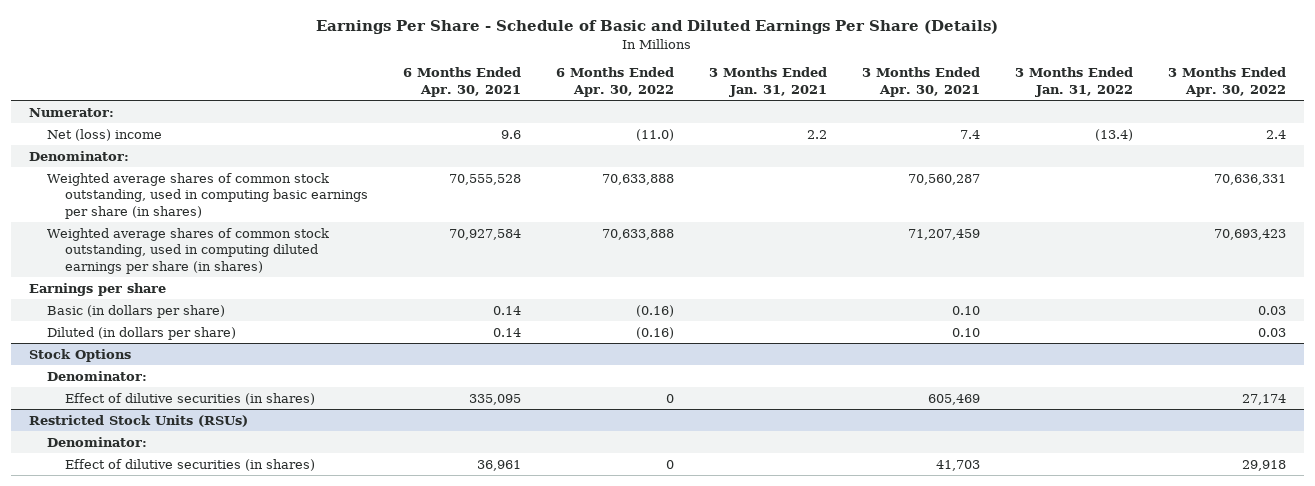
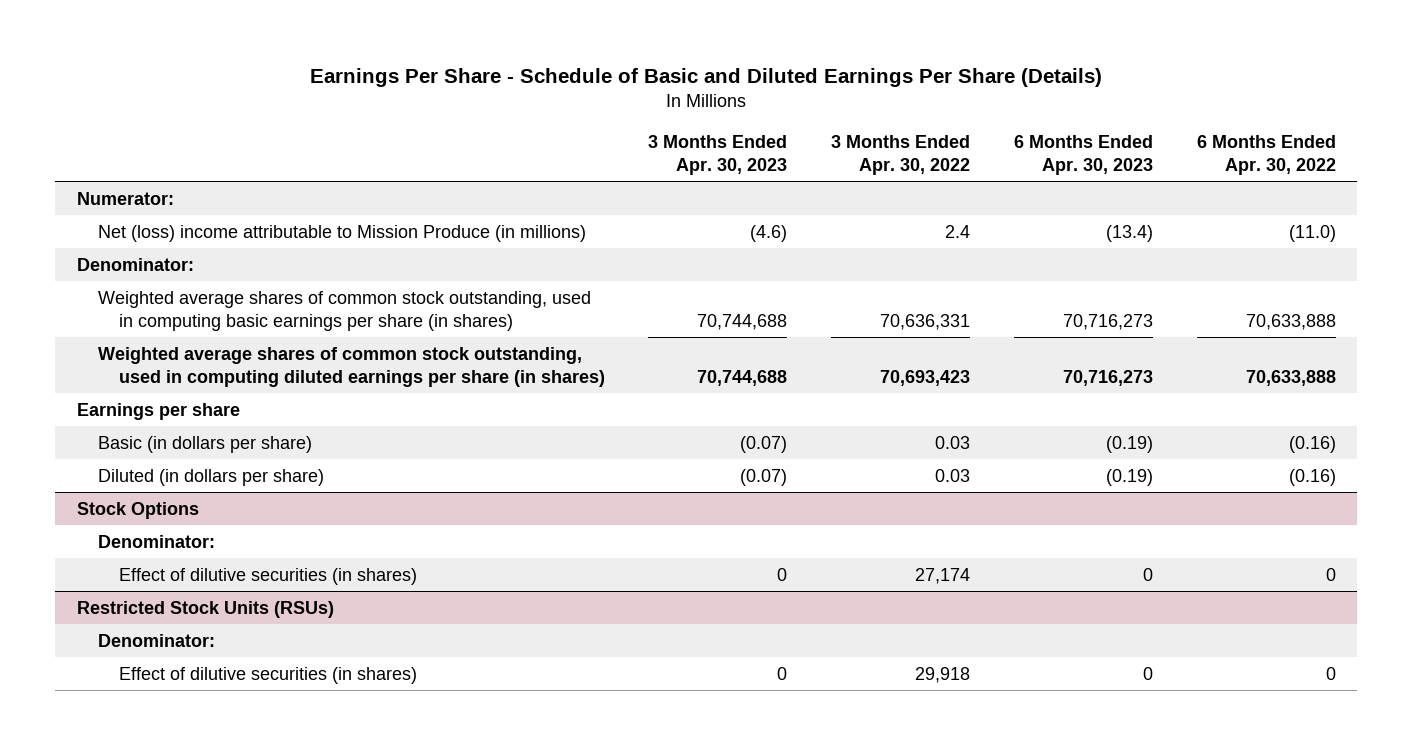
[403,67,522,97] 6 Months Ended Apr. 30, 2021 -> none
[709,67,828,97] 3 Months Ended Jan. 31, 2021 -> none
[862,67,981,97] 3 Months Ended Apr. 30, 2021 -> none
[1015,67,1134,97] 3 Months Ended Jan. 31, 2022 -> none
none -> [648,134,788,175] 3 Months Ended Apr. 30, 2023
none -> [1013,134,1153,175] 6 Months Ended Apr. 30, 2023
[46,128,162,141] Net (loss) income -> [97,224,586,242] Net (loss) income attributable to Mission Produce (in millions)

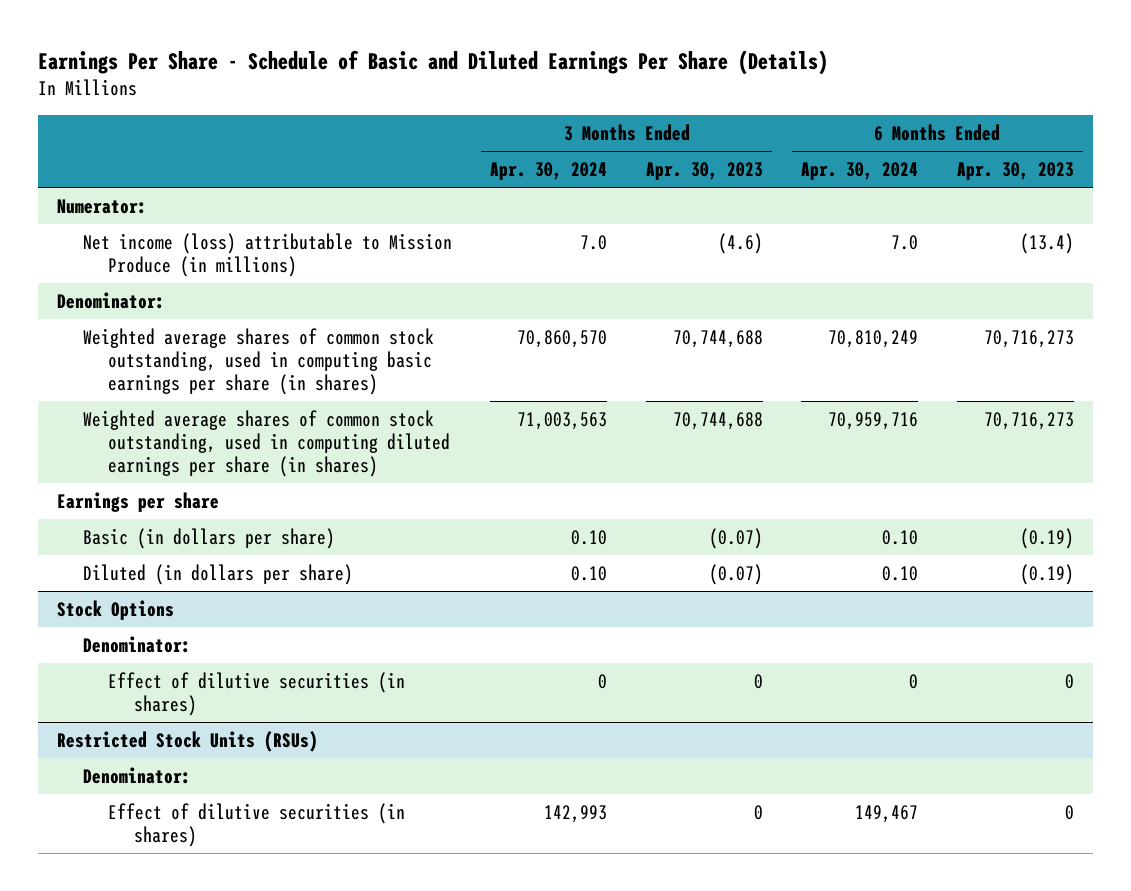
[831,134,971,175] 3 Months Ended Apr. 30, 2022 -> none
[1196,134,1336,175] 6 Months Ended Apr. 30, 2022 -> none
none -> [490,162,608,181] Apr. 30, 2024
none -> [801,162,919,181] Apr. 30, 2024
[97,224,586,242] Net (loss) income attributable to Mission Produce (in millions) -> [82,232,452,277] Net income (loss) attributable to Mission Produce (in millions)

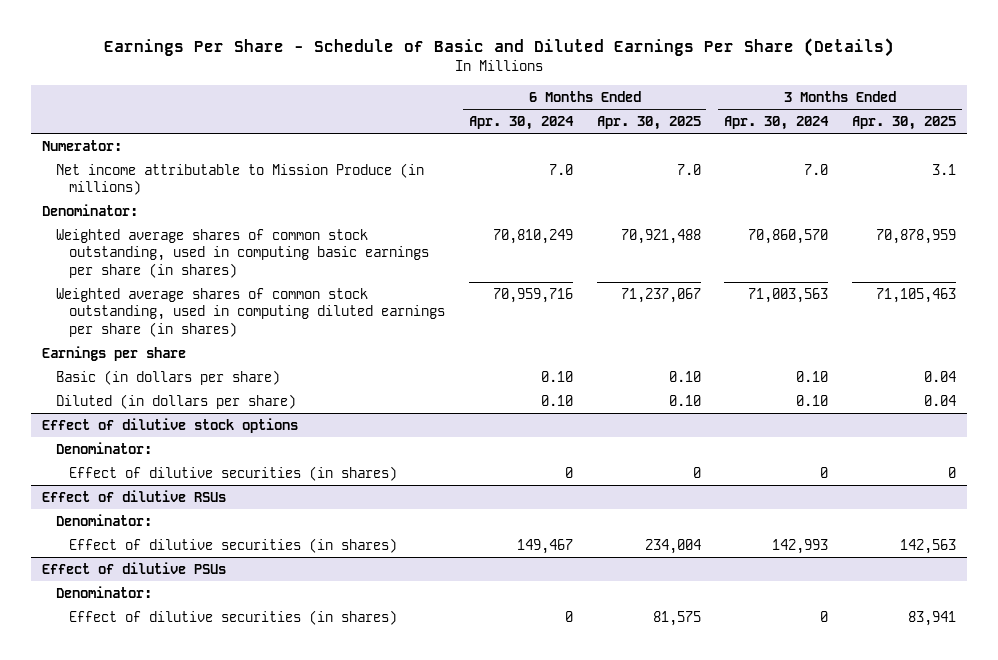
[645,162,763,181] Apr. 30, 2023 -> none
[956,162,1074,181] Apr. 30, 2023 -> none
none -> [596,116,701,131] Apr. 30, 2025
none -> [851,116,956,131] Apr. 30, 2025
[82,232,452,277] Net income (loss) attributable to Mission Produce (in millions) -> [55,162,424,196] Net income attributable to Mission Produce (in millions)
[57,599,175,620] Stock Options -> [42,417,299,433] Effect of dilutive stock options
[57,730,319,752] Restricted Stock Units (RSUs) -> [42,489,227,502] Effect of dilutive RSUs
none -> [42,561,227,574] Effect of dilutive PSUs
none -> [55,585,152,598] Denominator:
none -> [69,609,398,625] Effect of dilutive securities (in shares)

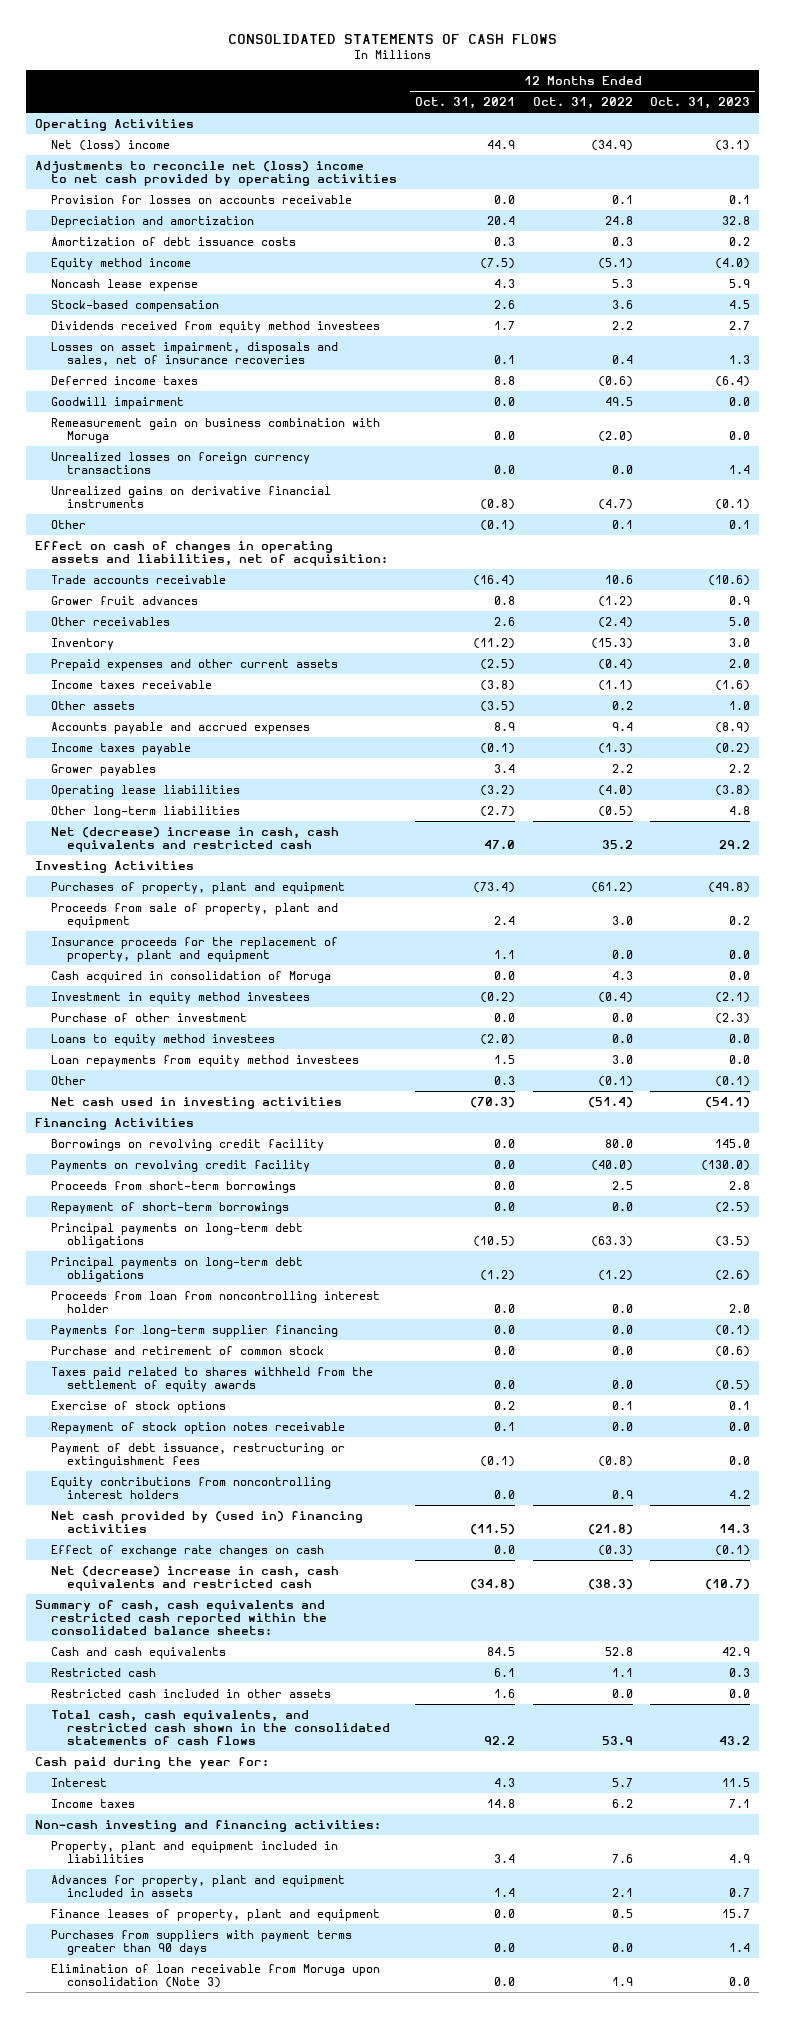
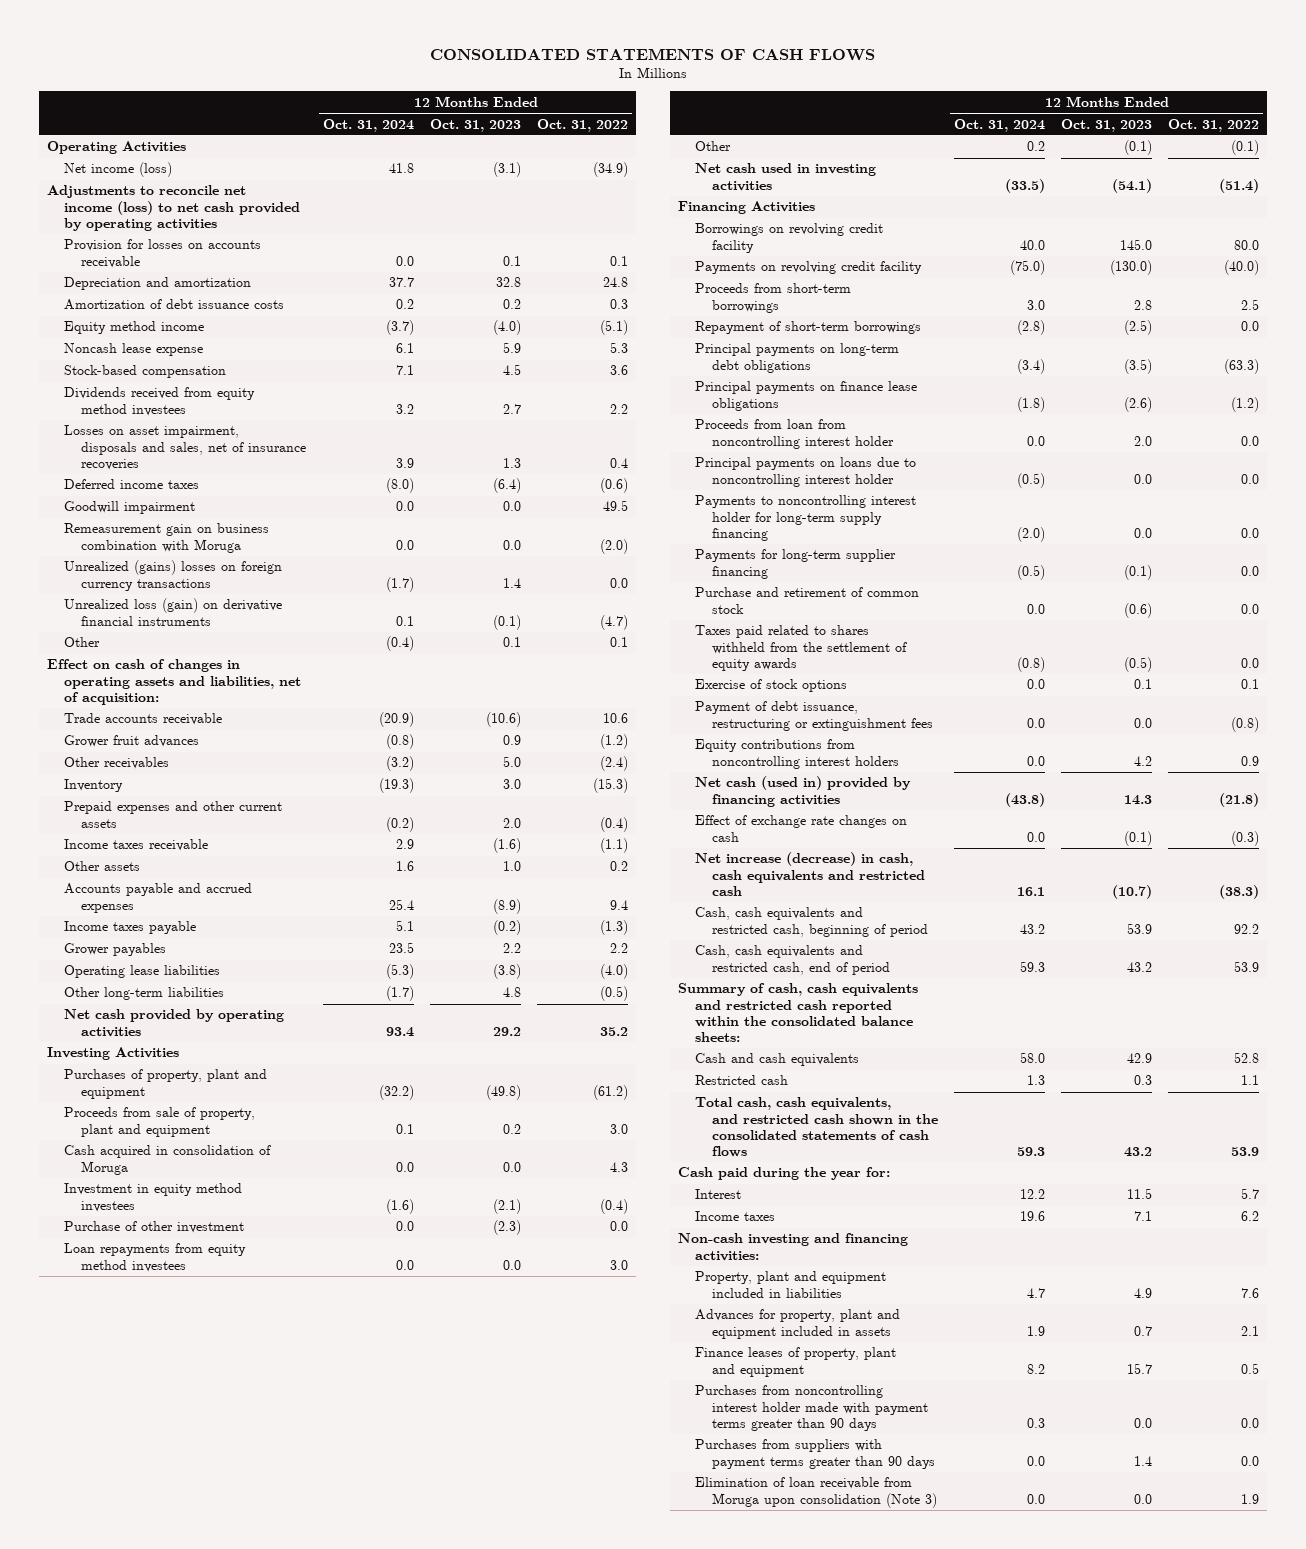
[414,97,515,110] Oct. 31, 2021 -> none
none -> [323,118,415,132] Oct. 31, 2024
[51,139,171,151] Net (loss) income -> [64,162,173,178] Net income (loss)
[35,160,398,186] Adjustments to reconcile net (loss) income to net cash provided by operating activities -> [46,185,301,231] Adjustments to reconcile net income (loss) to net cash provided by operating activities
[51,451,311,474] Unrealized losses on foreign currency transactions -> [64,560,283,591] Unrealized (gains) losses on foreign currency transactions
[51,485,332,508] Unrealized gains on derivative financial instruments -> [64,598,283,626] Unrealized loss (gain) on derivative financial instruments
[51,826,340,852] Net (decrease) increase in cash, cash equivalents and restricted cash -> [64,1009,285,1037] Net cash provided by operating activities
[51,936,339,962] Insurance proceeds for the replacement of property, plant and equipment -> none
[51,1033,276,1046] Loans to equity method investees -> none
[51,1256,304,1282] Principal payments on long-term debt obligations -> [694,381,917,411] Principal payments on finance lease obligations
none -> [694,457,916,487] Principal payments on loans due to noncontrolling interest holder
none -> [694,495,916,541] Payments to noncontrolling interest holder for long-term supply financing
[51,1421,346,1434] Repayment of stock option notes receivable -> none
[51,1510,364,1533] Net cash provided by (used in) financing activities -> [694,776,911,807] Net cash (used in) provided by financing activities
[51,1565,340,1591] Net (decrease) increase in cash, cash equivalents and restricted cash -> [694,852,926,896] Net increase (decrease) in cash, cash equivalents and restricted cash
none -> [694,907,929,937] Cash, cash equivalents and restricted cash, beginning of period
none -> [694,945,891,975] Cash, cash equivalents and restricted cash, end of period
[51,1688,332,1698] Restricted cash included in other assets -> none
none -> [694,1385,929,1431] Purchases from noncontrolling interest holder made with payment terms greater than 90 days

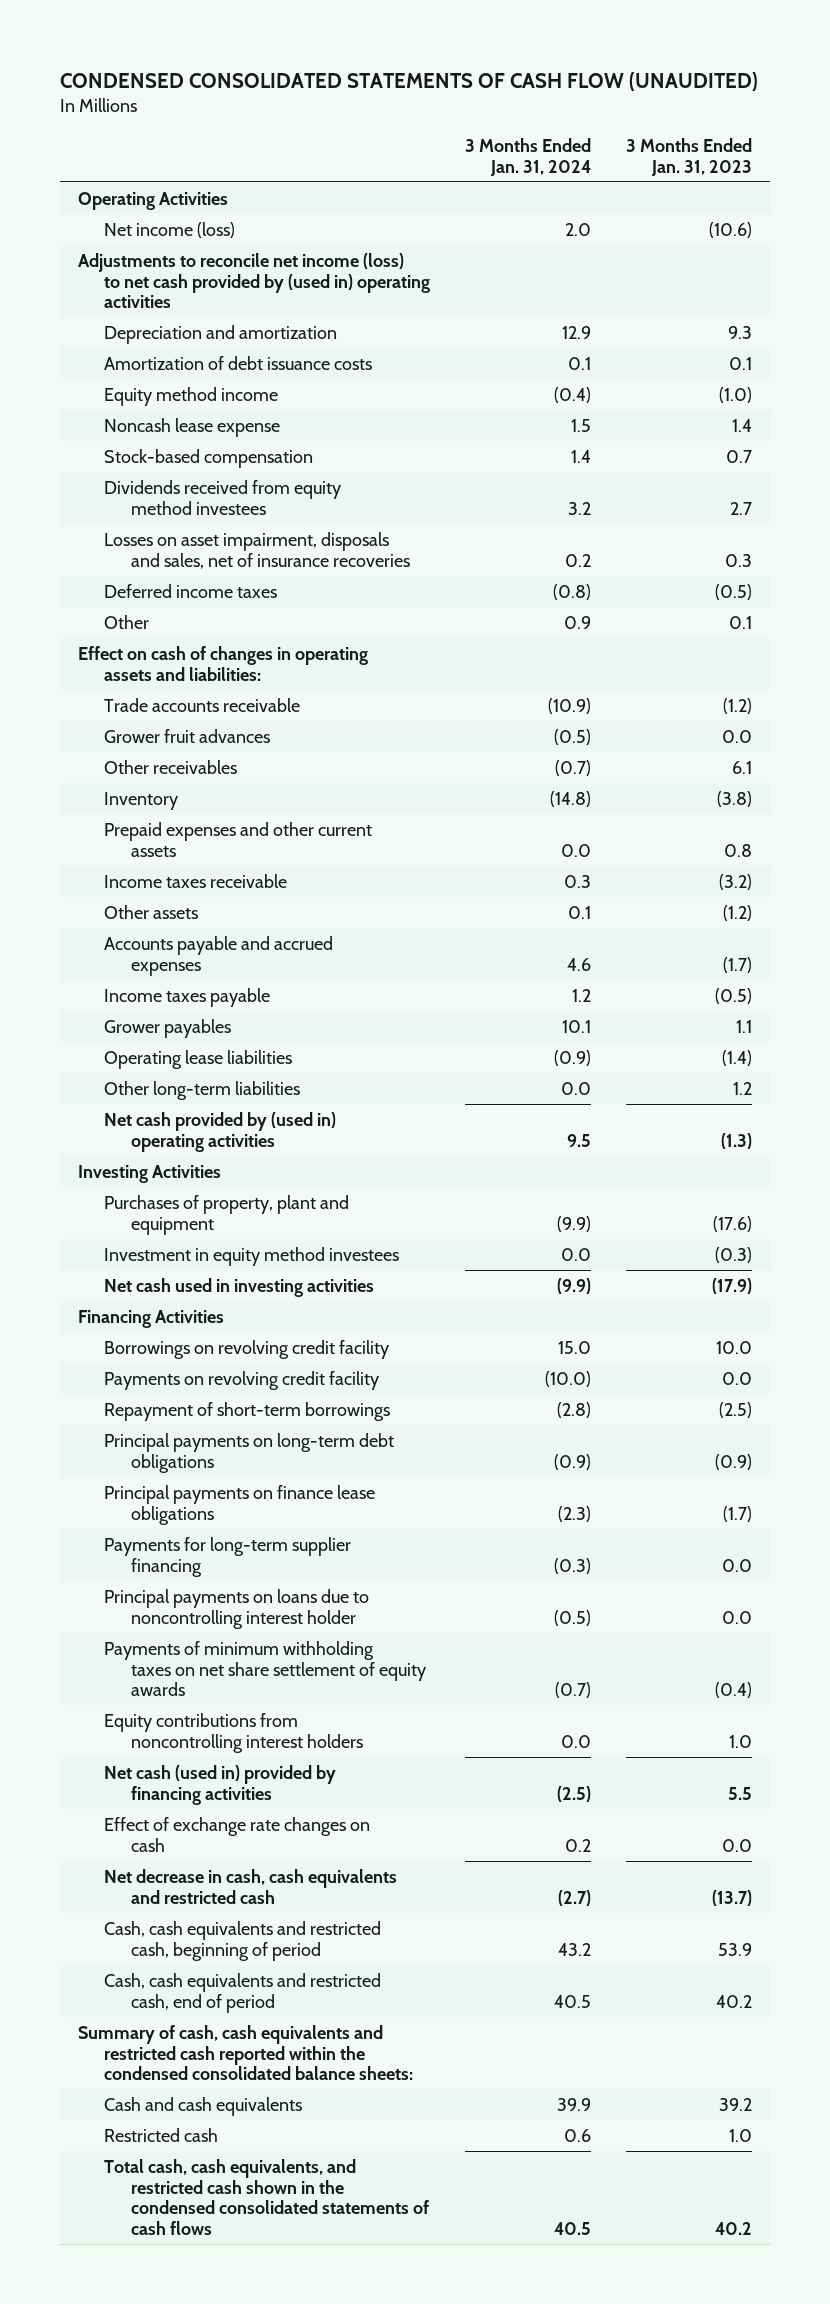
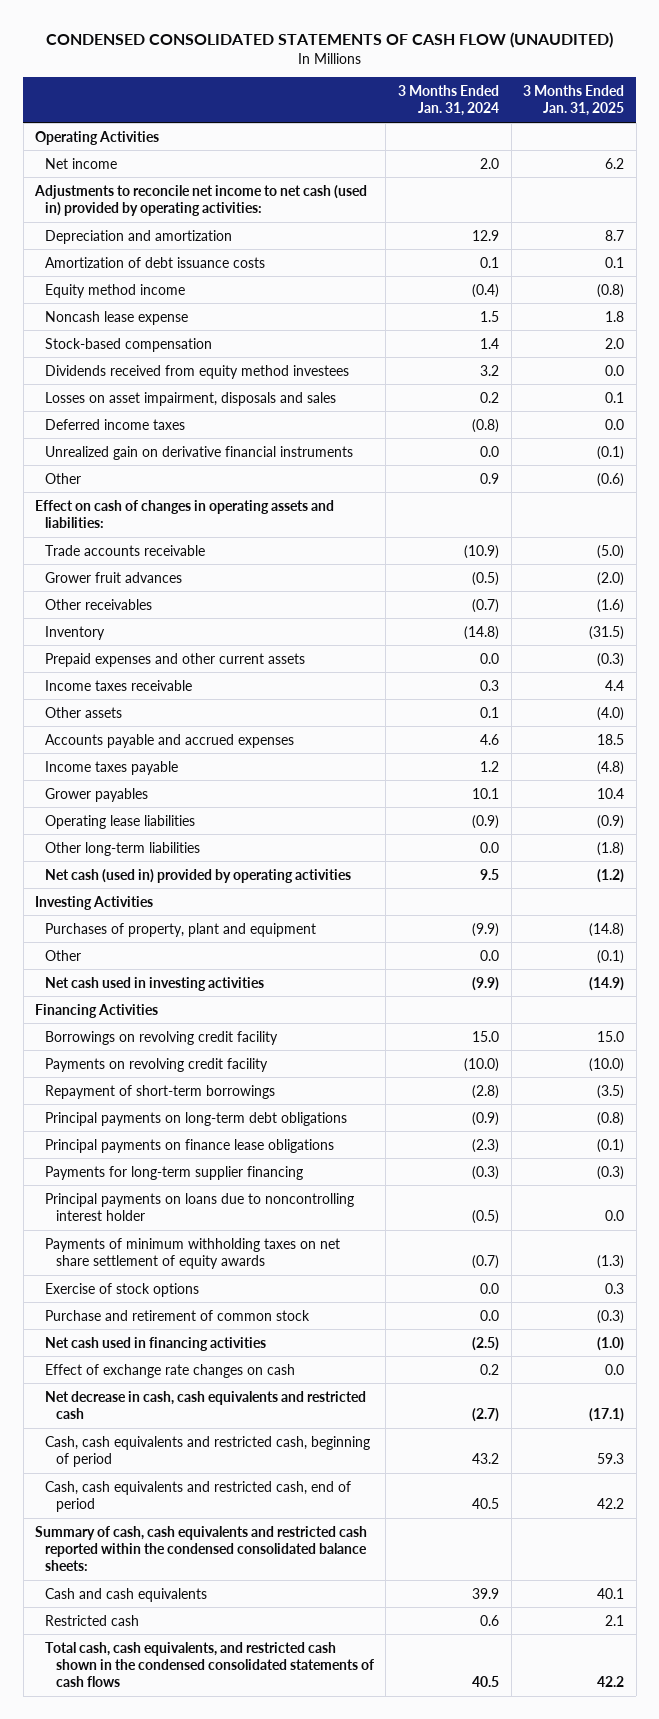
[626,137,753,176] 3 Months Ended Jan. 31, 2023 -> none
none -> [523,85,625,117] 3 Months Ended Jan. 31, 2025
[104,221,236,238] Net income (loss) -> [45,157,118,169] Net income
[77,252,431,309] Adjustments to reconcile net income (loss) to net cash provided by (used in) operating activities -> [34,184,368,216] Adjustments to reconcile net income to net cash (used in) provided by operating activities:
[104,531,410,569] Losses on asset impairment, disposals and sales, net of insurance recoveries -> [45,391,337,406] Losses on asset impairment, disposals and sales
none -> [45,445,354,460] Unrealized gain on derivative financial instruments
[104,1111,337,1152] Net cash provided by (used in) operating activities -> [45,868,352,883] Net cash (used in) provided by operating activities
[104,1246,400,1266] Investment in equity method investees -> none
none -> [45,949,82,961] Other
[104,1712,363,1753] Equity contributions from noncontrolling interest holders -> none
none -> [45,1282,200,1297] Exercise of stock options
none -> [45,1309,311,1321] Purchase and retirement of common stock
[104,1764,337,1805] Net cash (used in) provided by financing activities -> [45,1336,267,1351] Net cash used in financing activities

